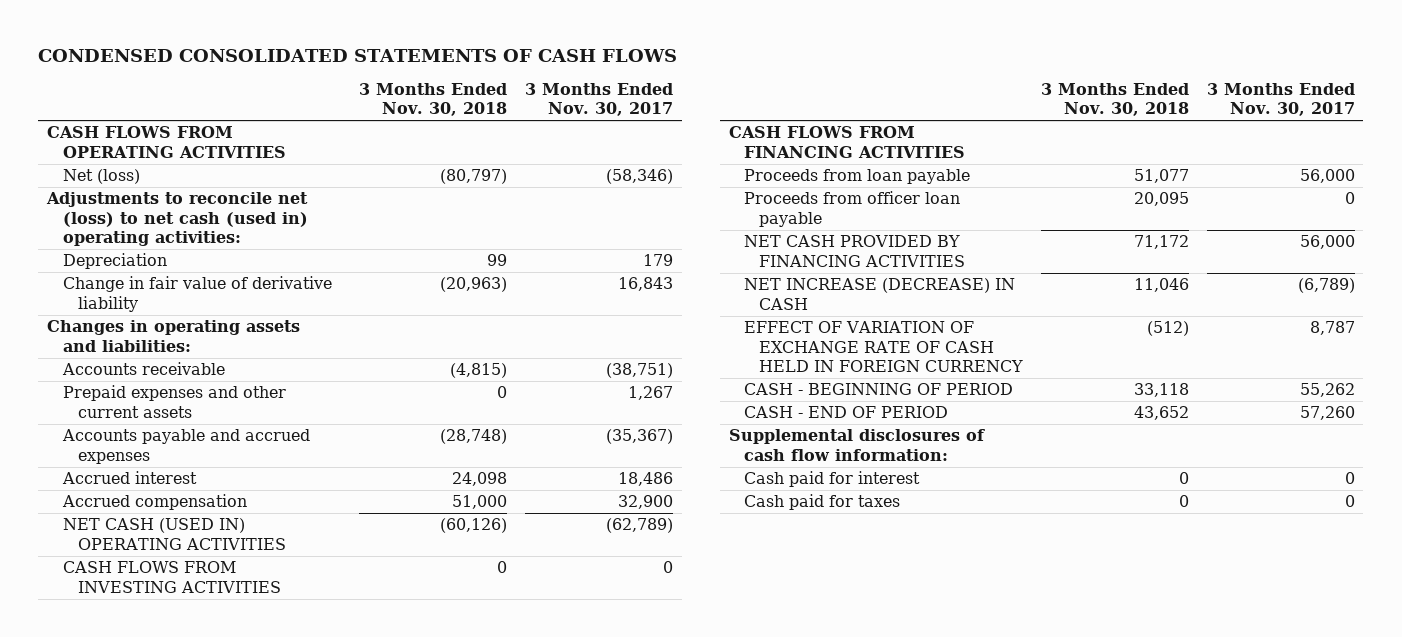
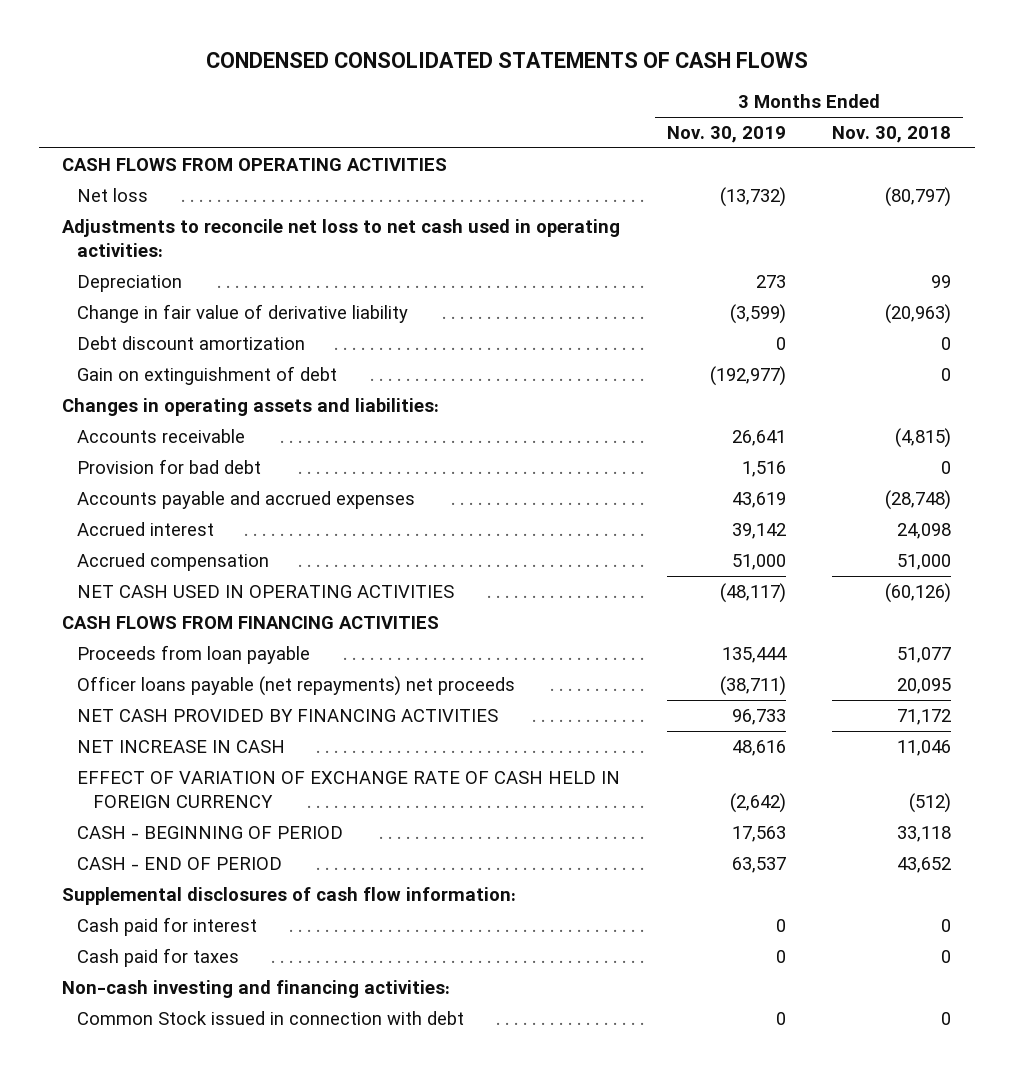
[524,82,673,117] 3 Months Ended Nov. 30, 2017 -> none
none -> [666,126,786,144] Nov. 30, 2019
[62,169,140,185] Net (loss) -> [77,188,149,203] Net loss
[46,192,309,247] Adjustments to reconcile net (loss) to net cash (used in) operating activities: -> [62,219,621,257] Adjustments to reconcile net loss to net cash used in operating activities:
none -> [77,336,306,351] Debt discount amortization
none -> [77,366,338,386] Gain on extinguishment of debt
[62,385,286,418] Prepaid expenses and other current assets -> none
none -> [77,459,262,475] Provision for bad debt
[62,561,281,593] CASH FLOWS FROM INVESTING ACTIVITIES -> none
[62,518,286,550] NET CASH (USED IN) OPERATING ACTIVITIES -> [77,585,455,599] NET CASH USED IN OPERATING ACTIVITIES
[744,191,961,227] Proceeds from officer loan payable -> [77,676,516,697] Officer loans payable (net repayments) net proceeds
[744,278,1016,310] NET INCREASE (DECREASE) IN CASH -> [77,740,286,754] NET INCREASE IN CASH
none -> [62,980,451,999] Non-cash investing and financing activities:
none -> [77,1011,465,1026] Common Stock issued in connection with debt

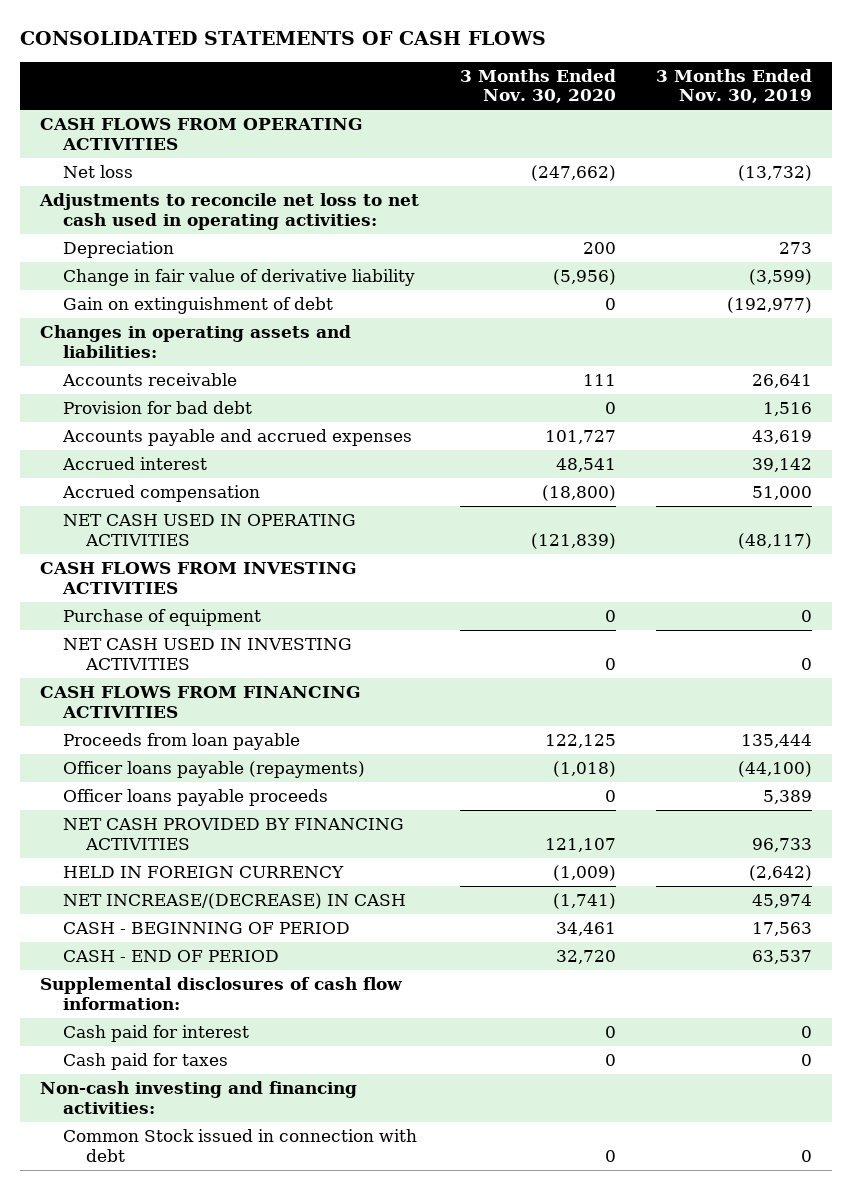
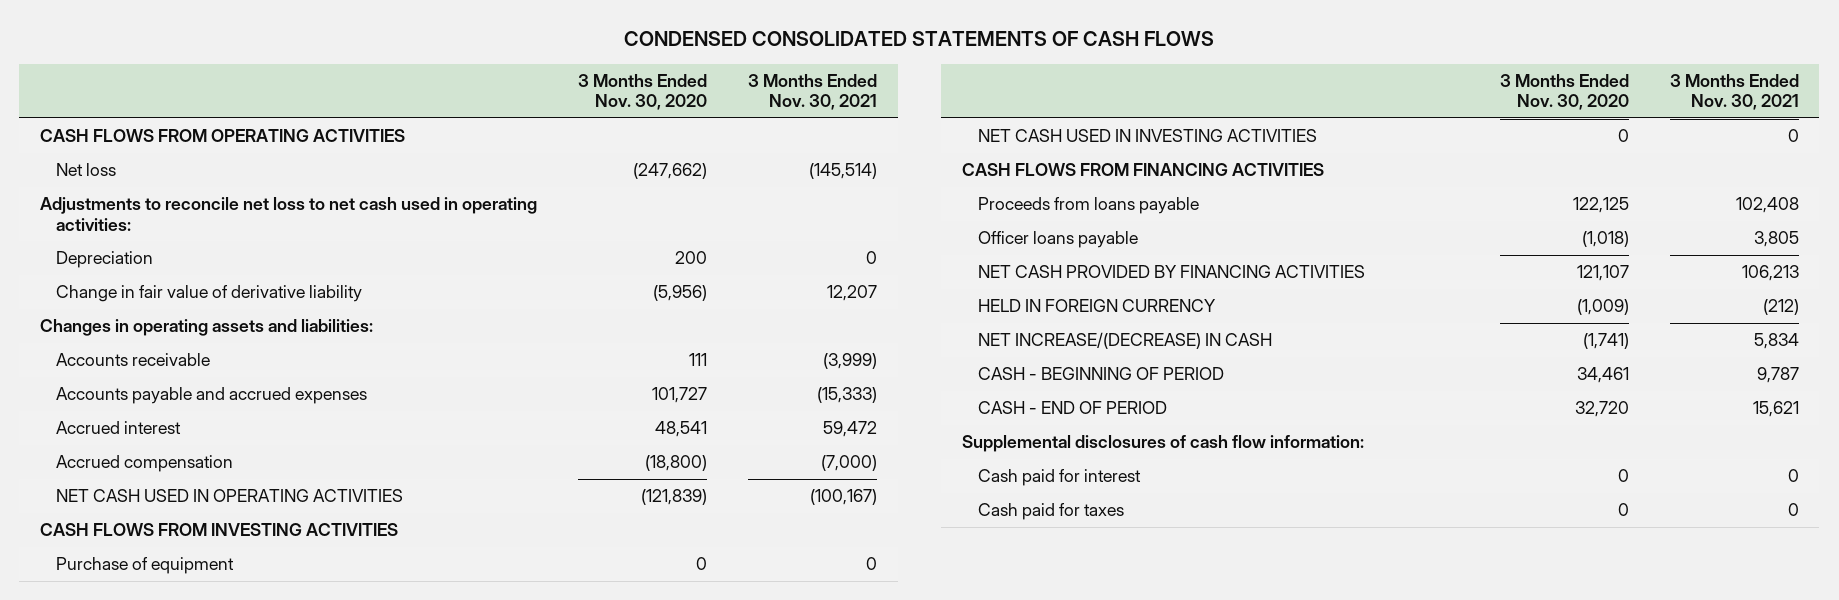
[20,31,547,46] CONSOLIDATED STATEMENTS OF CASH FLOWS -> [624,31,1215,47] CONDENSED CONSOLIDATED STATEMENTS OF CASH FLOWS
[656,68,813,104] 3 Months Ended Nov. 30, 2019 -> none
none -> [748,73,878,111] 3 Months Ended Nov. 30, 2021
[63,297,334,315] Gain on extinguishment of debt -> none
[63,401,253,415] Provision for bad debt -> none
[63,761,366,779] Officer loans payable (repayments) -> none
[63,733,301,751] Proceeds from loan payable -> [977,197,1199,215] Proceeds from loans payable
[63,789,329,807] Officer loans payable proceeds -> [977,231,1138,249] Officer loans payable
[604,790,616,803] 0 -> [1581,231,1629,248] (1,018)
[40,1081,358,1114] Non-cash investing and financing activities: -> none
[63,1129,418,1162] Common Stock issued in connection with debt -> none

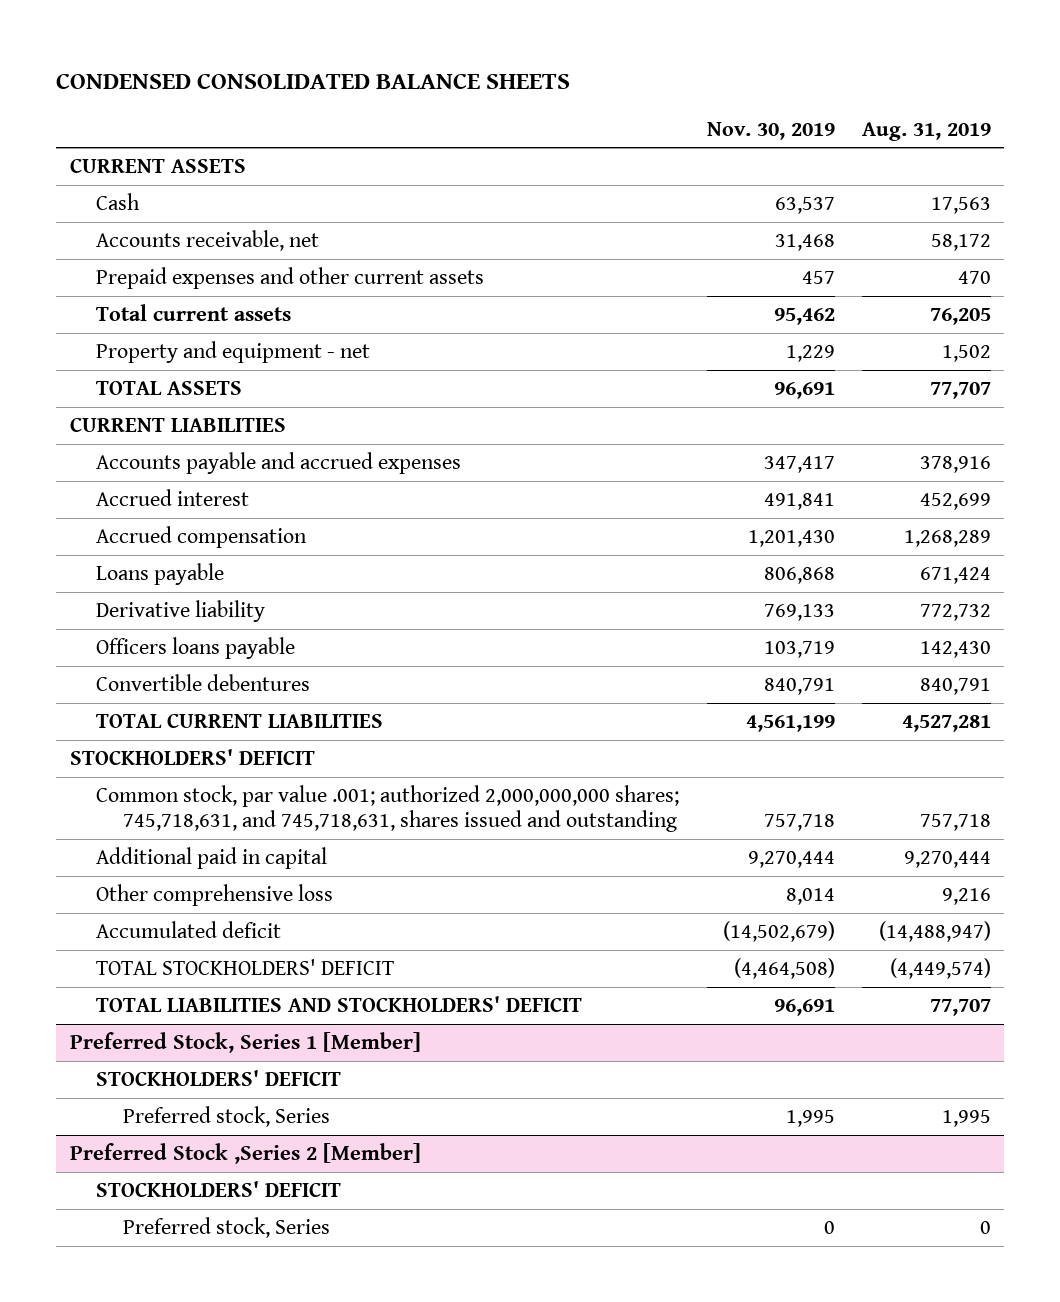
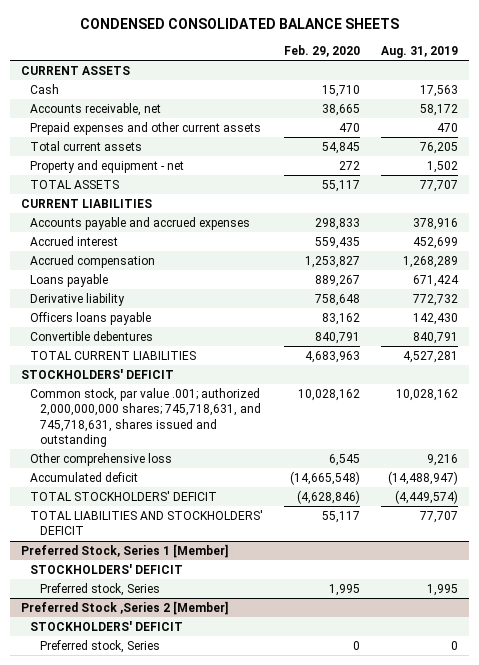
[706,121,835,140] Nov. 30, 2019 -> none
none -> [284,44,361,57] Feb. 29, 2020
[96,846,328,869] Additional paid in capital -> none
[919,814,991,832] 757,718 -> [396,388,459,401] 10,028,162

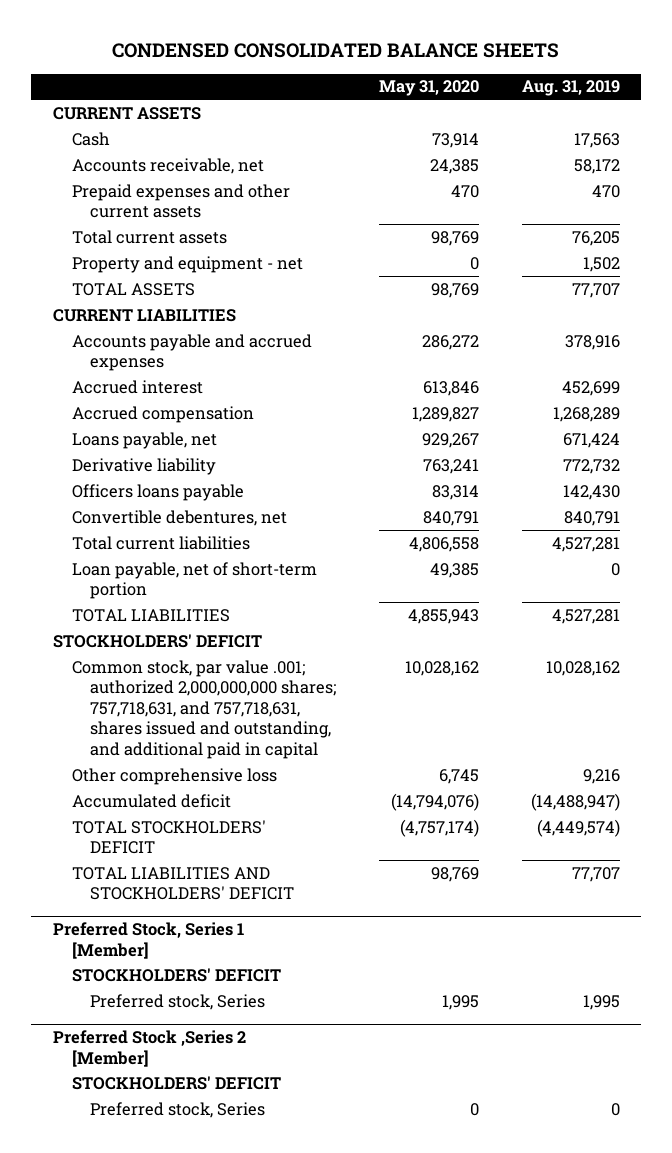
[284,44,361,57] Feb. 29, 2020 -> none
none -> [378,80,479,97] May 31, 2020
[30,273,109,287] Loans payable -> [71,431,217,449] Loans payable, net
[30,330,154,341] Convertible debentures -> [71,509,287,526] Convertible debentures, net
[30,350,197,360] TOTAL CURRENT LIABILITIES -> [71,535,250,550] Total current liabilities
none -> [71,561,317,600] Loan payable, net of short-term portion
none -> [71,608,230,622] TOTAL LIABILITIES
[30,387,261,448] Common stock, par value .001; authorized 2,000,000,000 shares; 745,718,631, and 745,718,631, shares issued and outstanding -> [71,659,337,759] Common stock, par value .001; authorized 2,000,000,000 shares; 757,718,631, and 757,718,631, shares issued and outstanding, and additional paid in capital

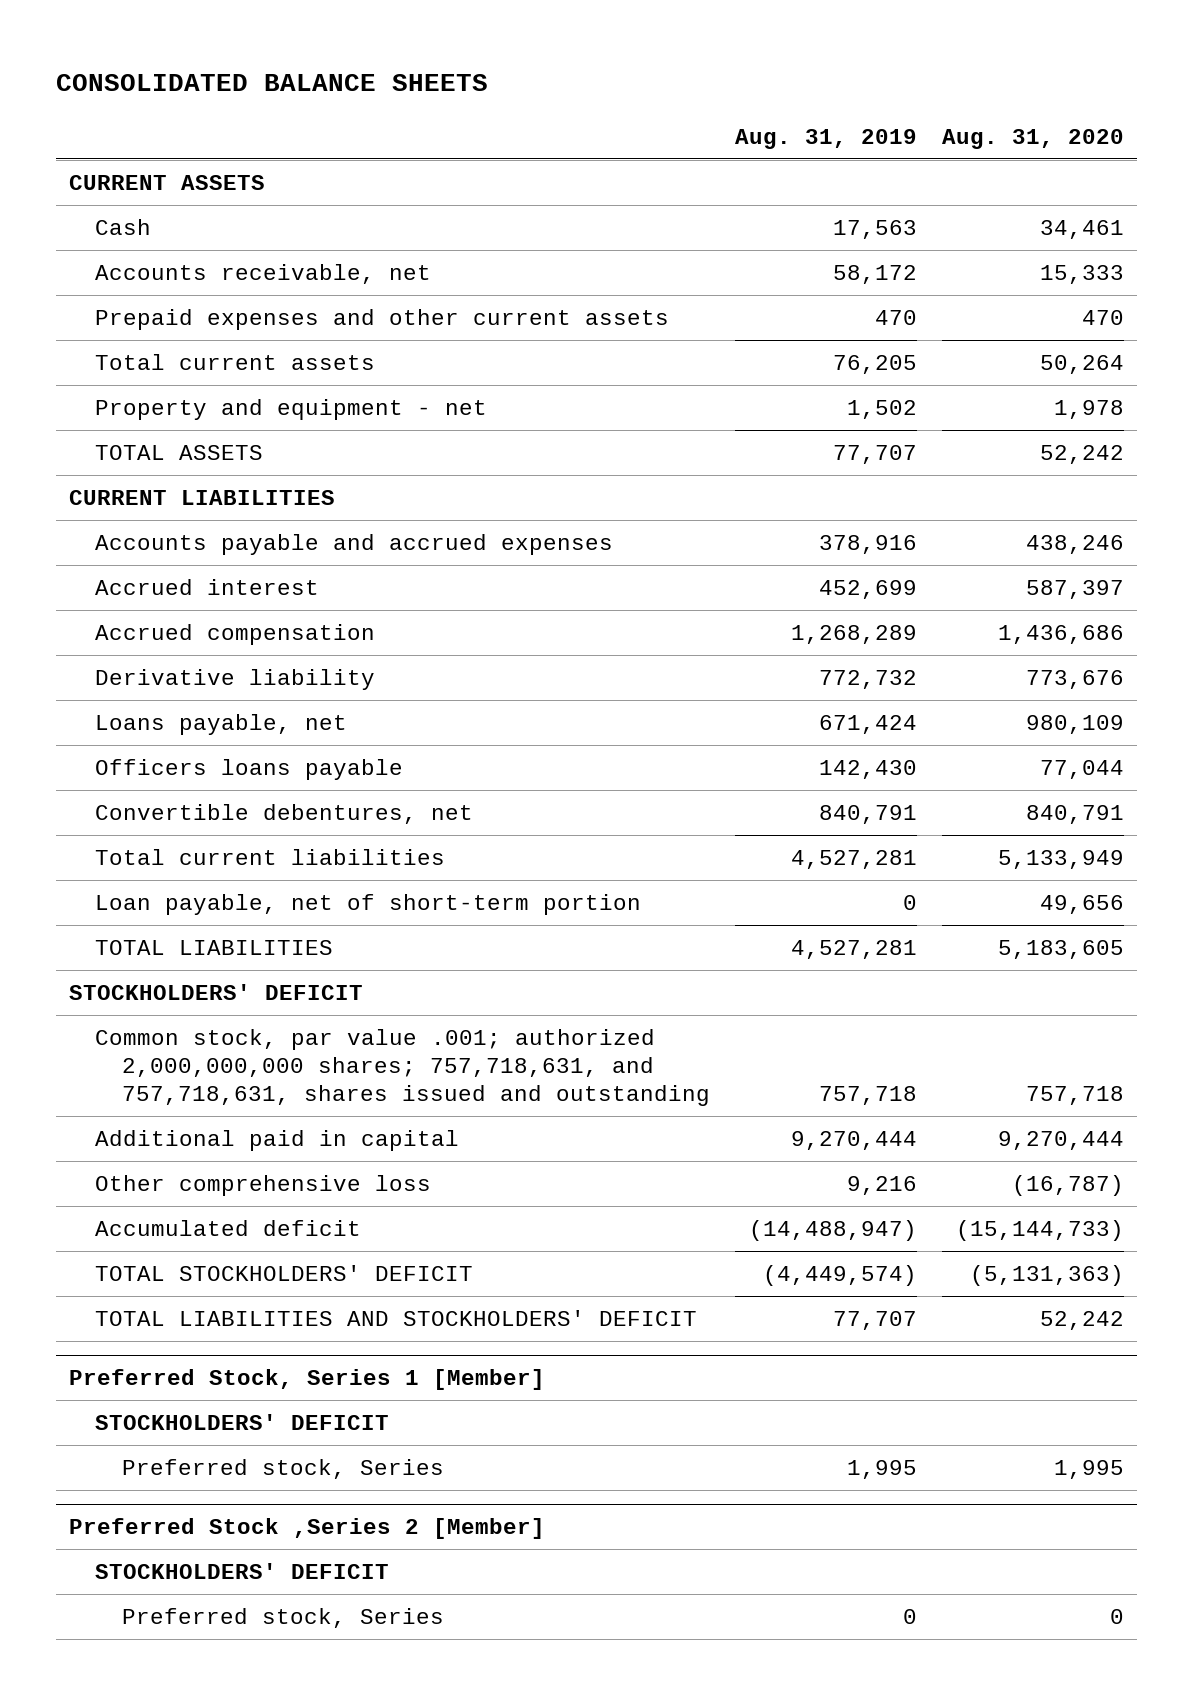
[112,43,560,59] CONDENSED CONSOLIDATED BALANCE SHEETS -> [56,74,489,92] CONSOLIDATED BALANCE SHEETS
[378,80,479,97] May 31, 2020 -> none
none -> [942,128,1125,149] Aug. 31, 2020
[71,431,217,449] Loans payable, net -> [95,713,348,735] Loans payable, net
[71,659,337,759] Common stock, par value .001; authorized 2,000,000,000 shares; 757,718,631, and 757,718,631, shares issued and outstanding, and additional paid in capital -> [95,1028,711,1107] Common stock, par value .001; authorized 2,000,000,000 shares; 757,718,631, and 757,718,631, shares issued and outstanding
[545,660,620,676] 10,028,162 -> [819,1086,918,1106] 757,718
none -> [95,1129,460,1151] Additional paid in capital

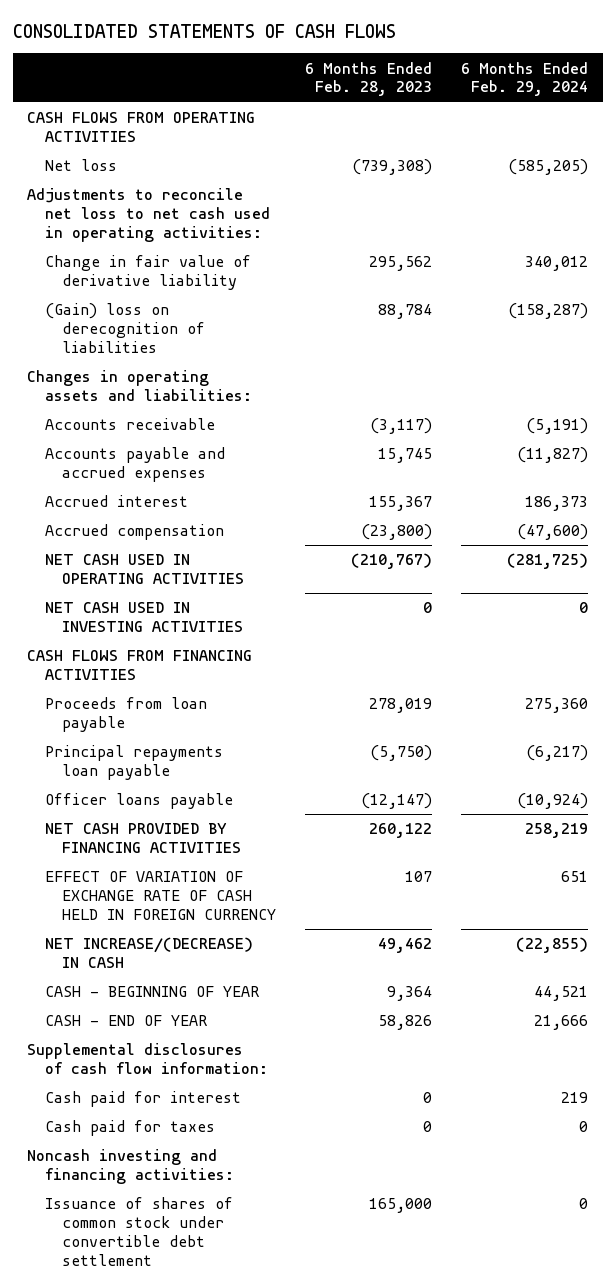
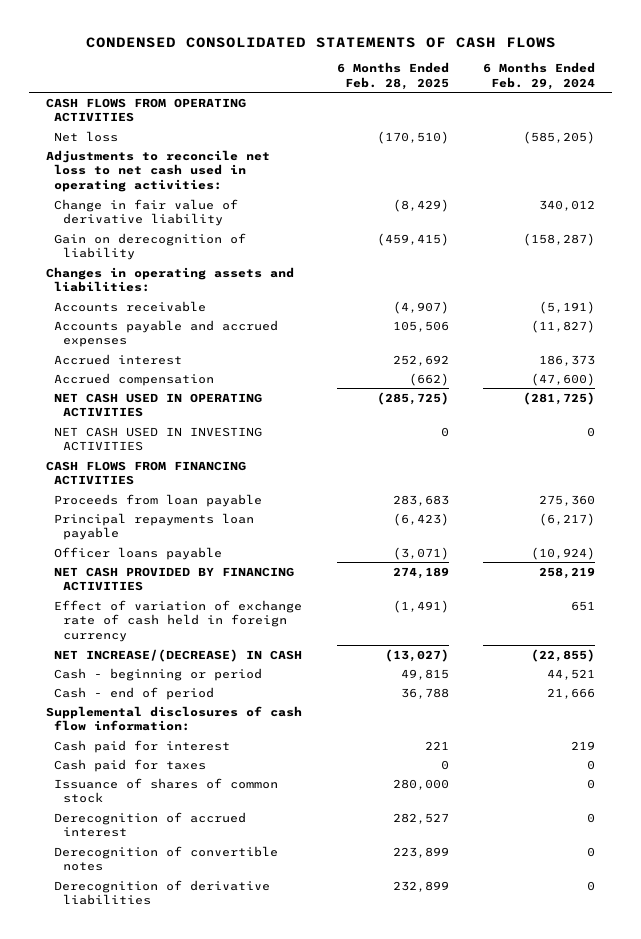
[12,23,396,38] CONSOLIDATED STATEMENTS OF CASH FLOWS -> [85,37,556,49] CONDENSED CONSOLIDATED STATEMENTS OF CASH FLOWS
[305,61,433,97] 6 Months Ended Feb. 28, 2023 -> none
none -> [336,62,449,91] 6 Months Ended Feb. 28, 2025
[44,303,205,353] (Gain) loss on derecognition of liabilities -> [54,232,247,261] Gain on derecognition of liability
[44,871,276,920] EFFECT OF VARIATION OF EXCHANGE RATE OF CASH HELD IN FOREIGN CURRENCY -> [54,599,303,643] Effect of variation of exchange rate of cash held in foreign currency
[44,986,259,998] CASH - BEGINNING OF YEAR -> [54,667,263,681] Cash - beginning or period
[44,1015,207,1027] CASH - END OF YEAR -> [54,686,215,700] Cash - end of period
[27,1149,234,1185] Noncash investing and financing activities: -> none
[44,1197,233,1266] Issuance of shares of common stock under convertible debt settlement -> [54,777,279,804] Issuance of shares of common stock
none -> [54,811,247,838] Derecognition of accrued interest
none -> [54,845,279,872] Derecognition of convertible notes
none -> [54,879,271,906] Derecognition of derivative liabilities

